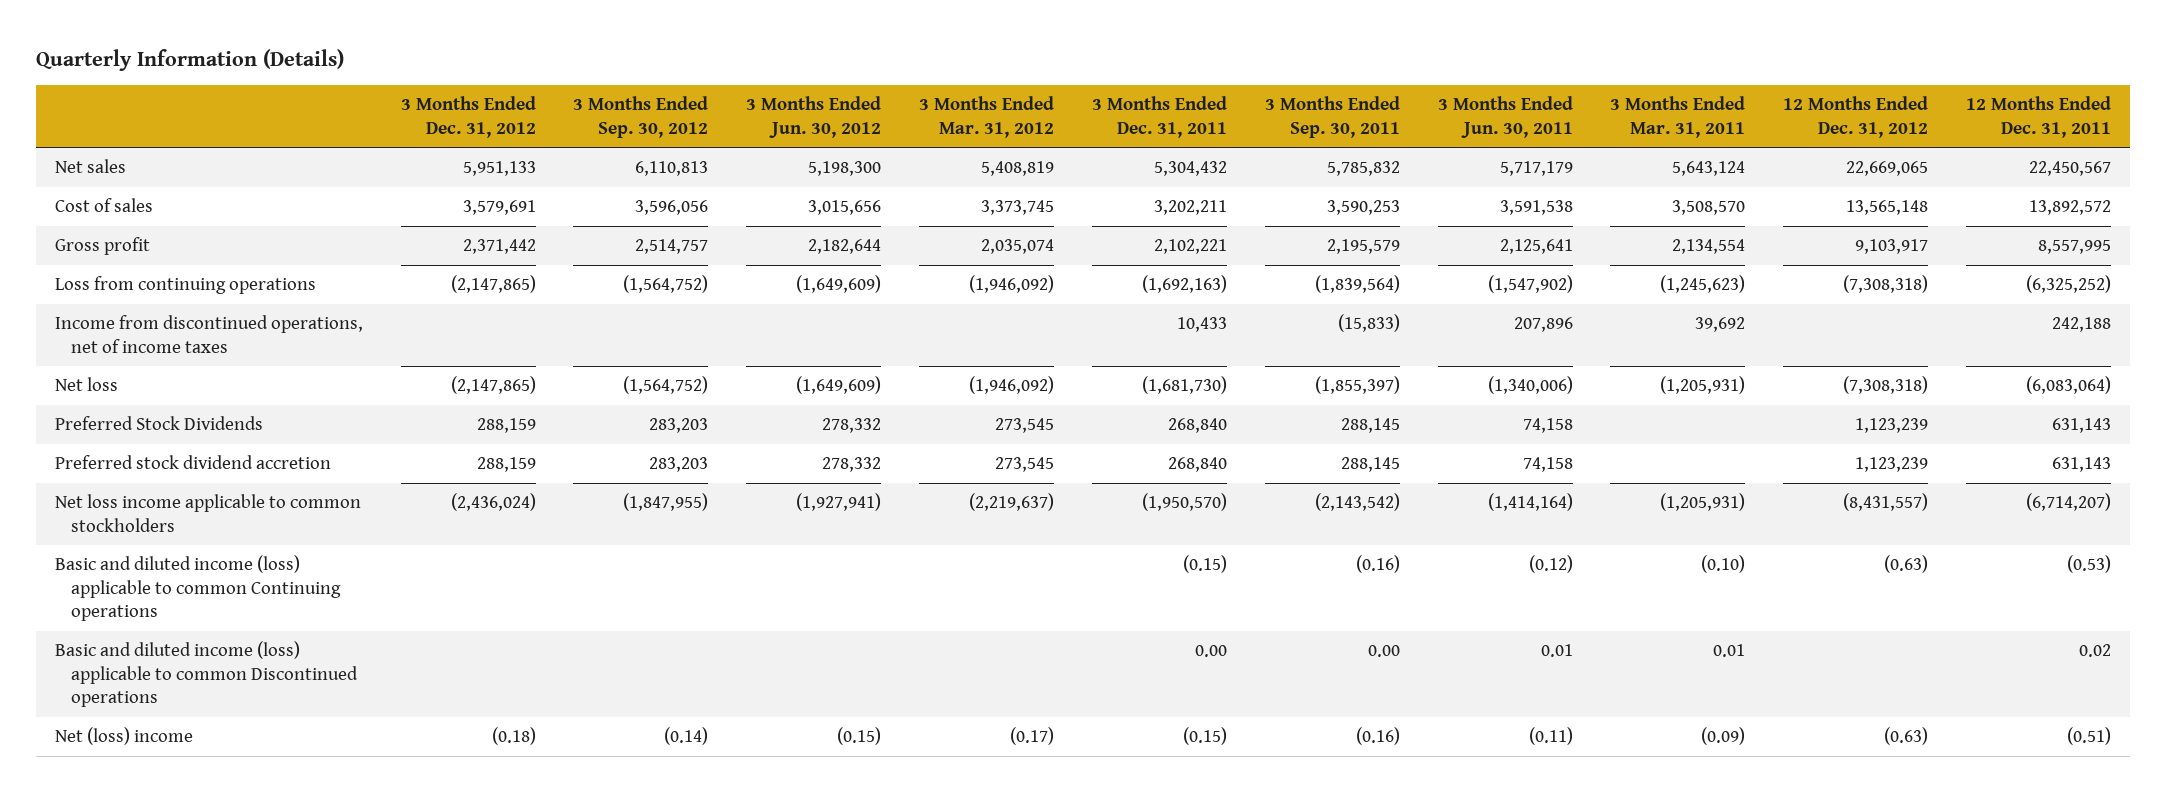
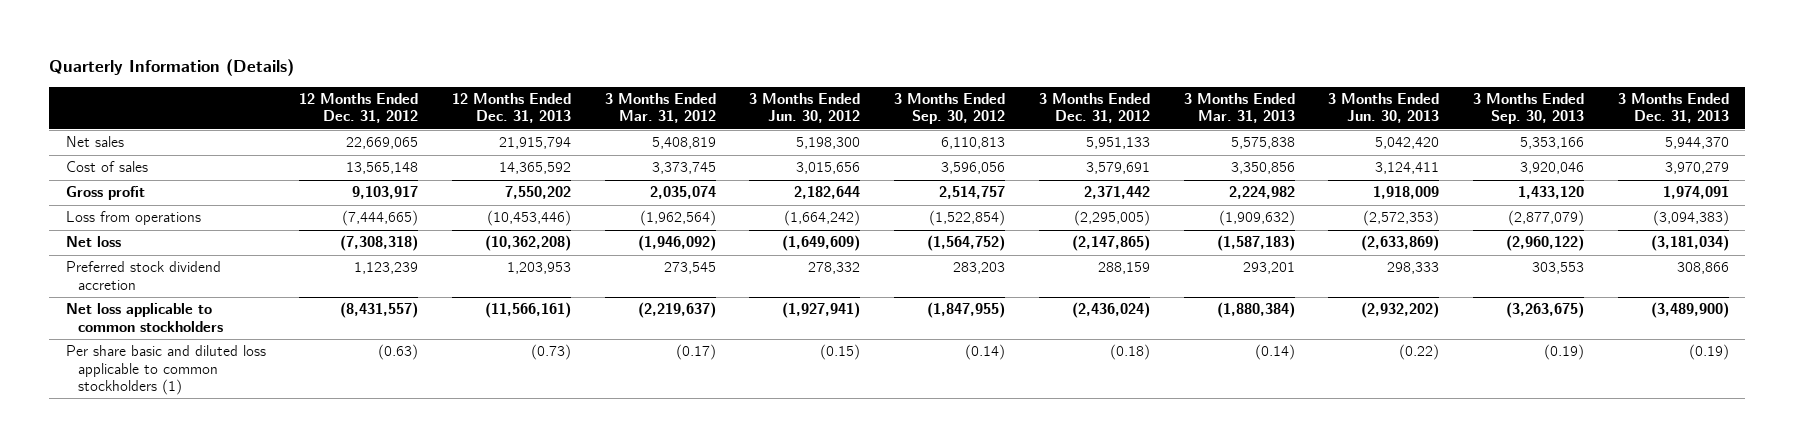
[1091,96,1227,138] 3 Months Ended Dec. 31, 2011 -> none
[1264,96,1400,138] 3 Months Ended Sep. 30, 2011 -> none
[1437,96,1573,138] 3 Months Ended Jun. 30, 2011 -> none
[1610,96,1746,138] 3 Months Ended Mar. 31, 2011 -> none
[1966,96,2112,138] 12 Months Ended Dec. 31, 2011 -> none
none -> [452,93,572,124] 12 Months Ended Dec. 31, 2013
none -> [1183,93,1295,124] 3 Months Ended Mar. 31, 2013
none -> [1328,93,1440,124] 3 Months Ended Jun. 30, 2013
none -> [1472,93,1584,125] 3 Months Ended Sep. 30, 2013
none -> [1617,93,1729,124] 3 Months Ended Dec. 31, 2013
[54,315,363,353] Income from discontinued operations, net of income taxes -> none
[54,276,316,295] Loss from continuing operations -> [65,211,201,226] Loss from operations
[450,275,536,294] (2,147,865) -> [1073,210,1150,227] (2,295,005)
[623,275,709,294] (1,564,752) -> [929,210,1006,227] (1,522,854)
[796,275,882,294] (1,649,609) -> [784,210,861,227] (1,664,242)
[969,275,1055,294] (1,946,092) -> [639,210,716,227] (1,962,564)
[1843,275,1929,294] (7,308,318) -> [342,210,419,227] (7,444,665)
[54,416,263,431] Preferred Stock Dividends -> none
[54,555,342,622] Basic and diluted income (loss) applicable to common Continuing operations -> none
[54,641,359,708] Basic and diluted income (loss) applicable to common Discontinued operations -> none
[54,494,361,532] Net loss income applicable to common stockholders -> [65,303,223,332] Net loss applicable to common stockholders
[54,727,193,746] Net (loss) income -> [65,345,266,396] Per share basic and diluted loss applicable to common stockholders (1)

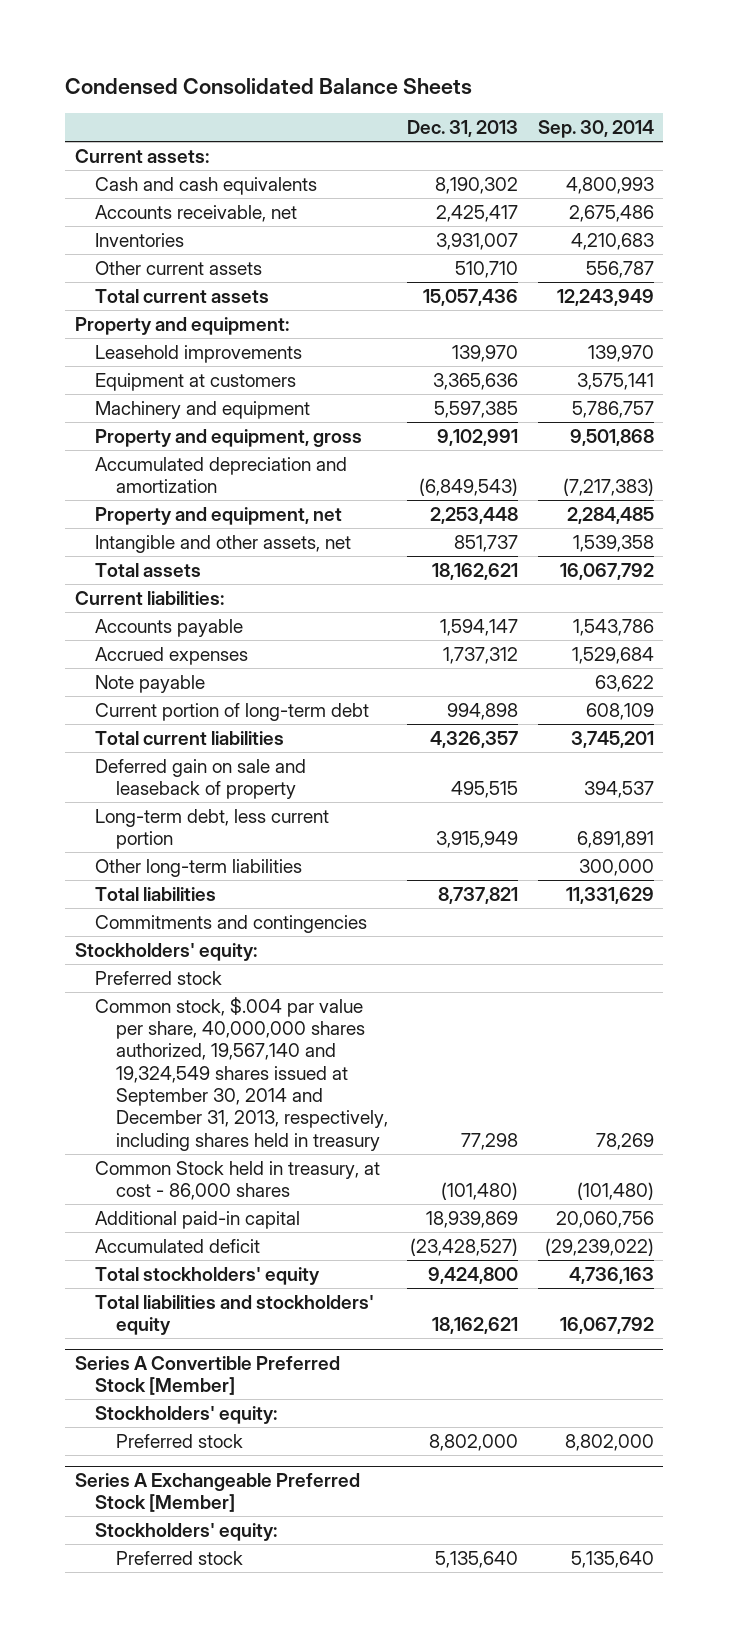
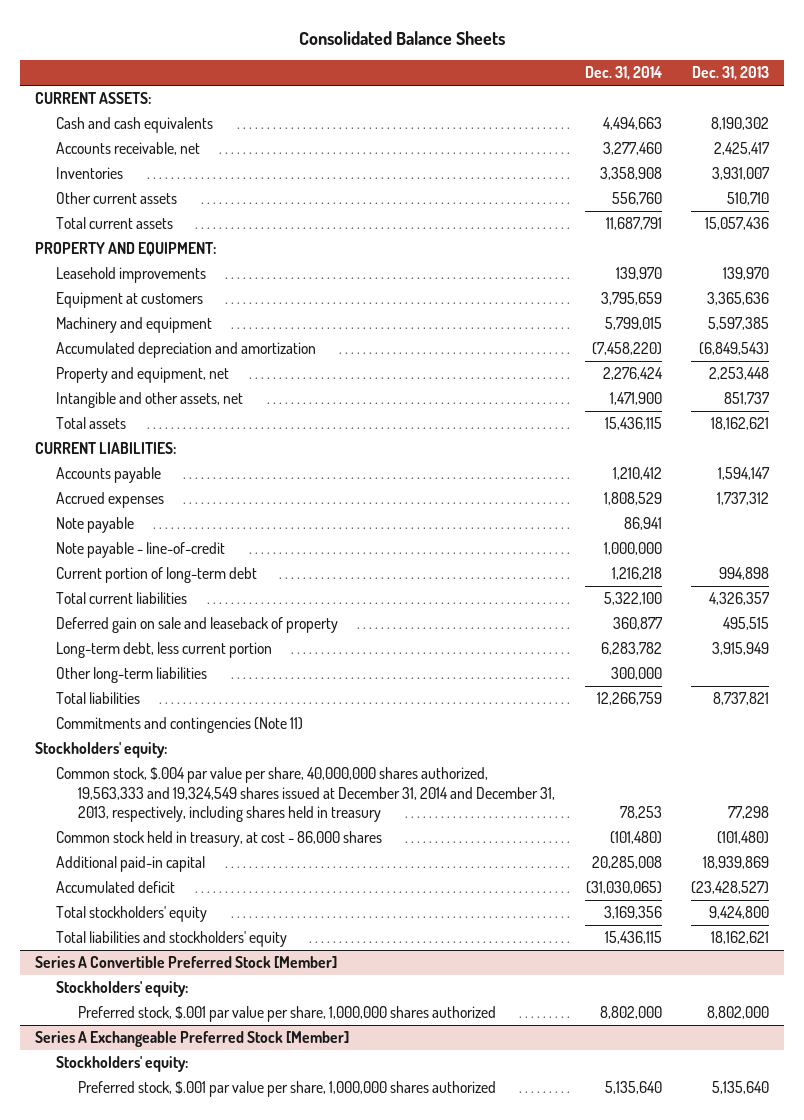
[65,78,473,95] Condensed Consolidated Balance Sheets -> [299,30,506,45] Consolidated Balance Sheets
[537,120,654,139] Sep. 30, 2014 -> none
none -> [584,66,662,81] Dec. 31, 2014
[74,148,209,163] Current assets: -> [35,92,152,105] CURRENT ASSETS:
[74,316,289,335] Property and equipment: -> [35,242,217,257] PROPERTY AND EQUIPMENT:
[95,428,363,447] Property and equipment, gross -> none
[74,590,224,605] Current liabilities: -> [35,442,177,455] CURRENT LIABILITIES:
none -> [56,542,226,559] Note payable - line-of-credit
[95,914,368,933] Commitments and contingencies -> [56,717,304,734] Commitments and contingencies (Note 11)
[95,970,223,985] Preferred stock -> none
[95,996,389,1151] Common stock, $.004 par value per share, 40,000,000 shares authorized, 19,567,140 and 19,324,549 shares issued at September 30, 2014 and December 31, 2013, respectively, including shares held in treasury -> [56,767,555,823] Common stock, $.004 par value per share, 40,000,000 shares authorized, 19,563,333 and 19,324,549 shares issued at December 31, 2014 and December 31, 2013, respectively, including shares held in treasury
[95,1160,381,1201] Common Stock held in treasury, at cost - 86,000 shares -> [56,831,383,848] Common stock held in treasury, at cost - 86,000 shares
[116,1433,244,1448] Preferred stock -> [77,1006,496,1023] Preferred stock, $.001 par value per share, 1,000,000 shares authorized
[116,1550,244,1565] Preferred stock -> [77,1081,496,1098] Preferred stock, $.001 par value per share, 1,000,000 shares authorized

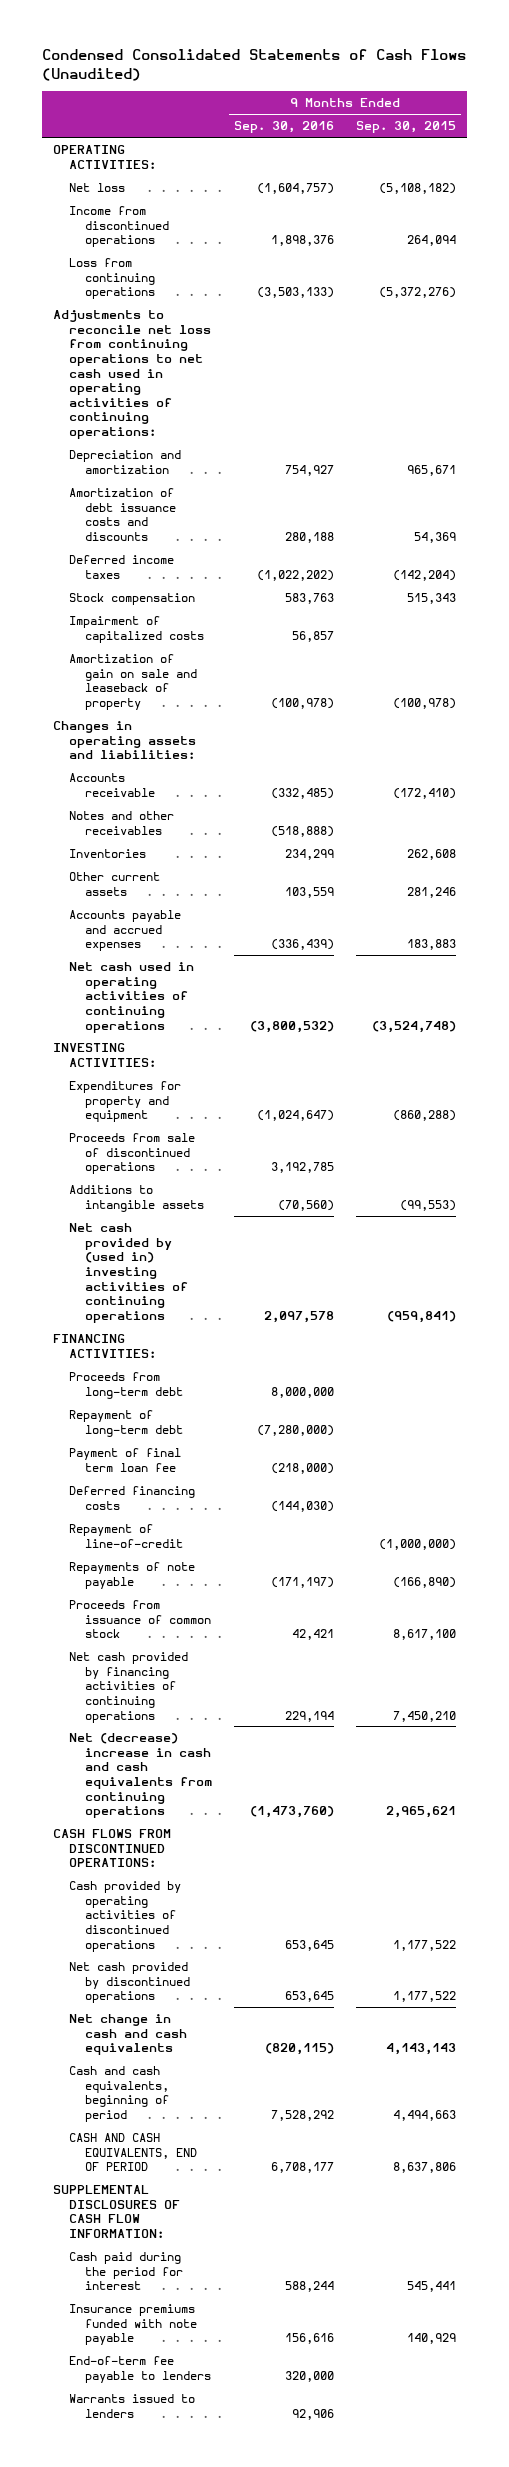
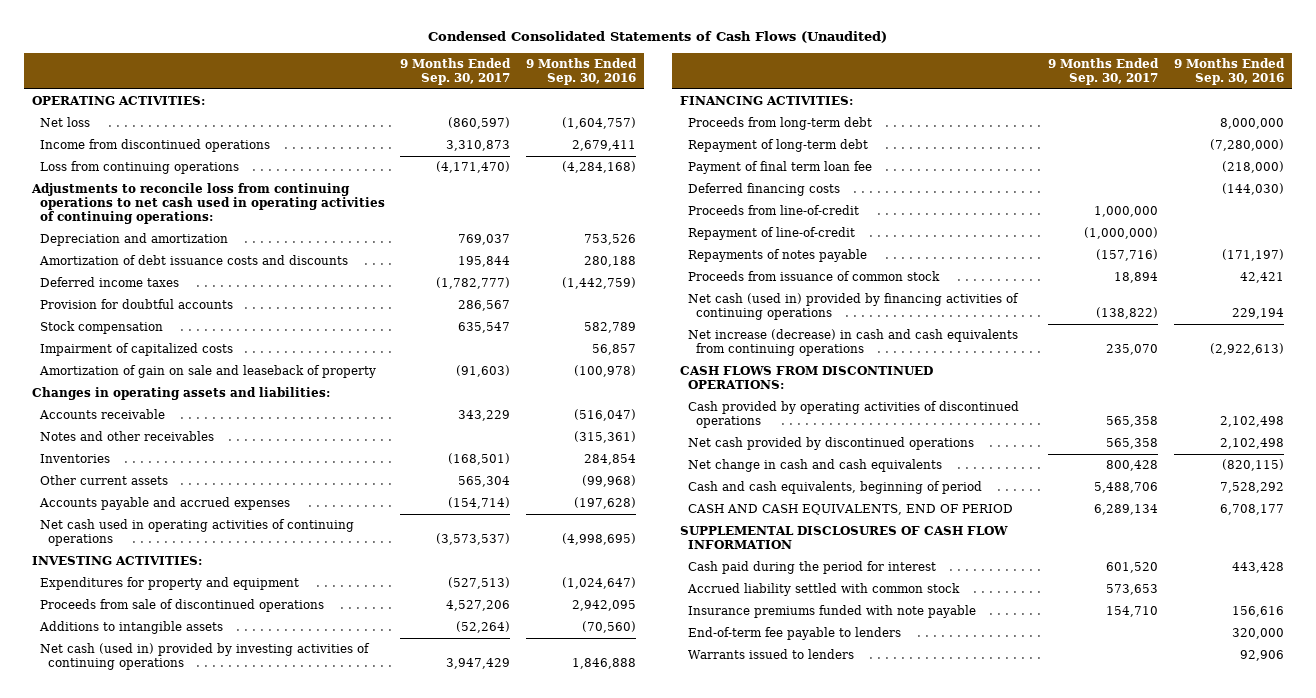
[355,121,456,134] Sep. 30, 2015 -> none
none -> [400,57,512,85] 9 Months Ended Sep. 30, 2017
[271,235,335,247] 1,898,376 -> [571,140,636,152] 2,679,411
[257,287,335,299] (3,503,133) -> [561,161,636,174] (4,284,168)
[52,310,211,440] Adjustments to reconcile net loss from continuing operations to net cash used in operating activities of continuing operations: -> [30,183,385,224] Adjustments to reconcile loss from continuing operations to net cash used in operating activities of continuing operations:
[285,464,335,476] 754,927 -> [583,234,636,246] 753,526
[257,569,335,581] (1,022,202) -> [561,277,636,290] (1,442,759)
none -> [39,299,233,310] Provision for doubtful accounts
[285,593,335,605] 583,763 -> [583,322,636,334] 582,789
[271,787,335,799] (332,485) -> [573,409,636,422] (516,047)
[271,825,335,837] (518,888) -> [573,431,636,444] (315,361)
[285,849,335,861] 234,299 -> [583,454,636,466] 284,854
[285,886,335,898] 103,559 -> [581,475,636,488] (99,968)
[271,939,335,951] (336,439) -> [573,497,636,510] (197,628)
[250,1020,335,1033] (3,800,532) -> [561,532,636,545] (4,998,695)
[271,1162,335,1174] 3,192,785 -> [571,600,636,612] 2,942,095
[68,1223,189,1323] Net cash provided by (used in) investing activities of continuing operations -> [39,643,370,670] Net cash (used in) provided by investing activities of continuing operations
[264,1310,335,1323] 2,097,578 -> [571,657,636,669] 1,846,888
none -> [687,205,859,216] Proceeds from line-of-credit
[68,1562,195,1589] Repayments of note payable -> [687,249,867,263] Repayments of notes payable
[68,1652,188,1723] Net cash provided by financing activities of continuing operations -> [687,293,1019,320] Net cash (used in) provided by financing activities of continuing operations
[68,1733,213,1819] Net (decrease) increase in cash and cash equivalents from continuing operations -> [687,329,1018,356] Net increase (decrease) in cash and cash equivalents from continuing operations
[250,1806,335,1819] (1,473,760) -> [1209,342,1284,355] (2,922,613)
[285,1939,335,1951] 653,645 -> [1219,415,1284,427] 2,102,498
[285,1991,335,2003] 653,645 -> [1219,438,1284,450] 2,102,498
[52,2185,180,2238] SUPPLEMENTAL DISCLOSURES OF CASH FLOW INFORMATION: -> [679,526,1008,549] SUPPLEMENTAL DISCLOSURES OF CASH FLOW INFORMATION
[285,2281,335,2293] 588,244 -> [1231,562,1284,574] 443,428
none -> [686,583,960,597] Accrued liability settled with common stock

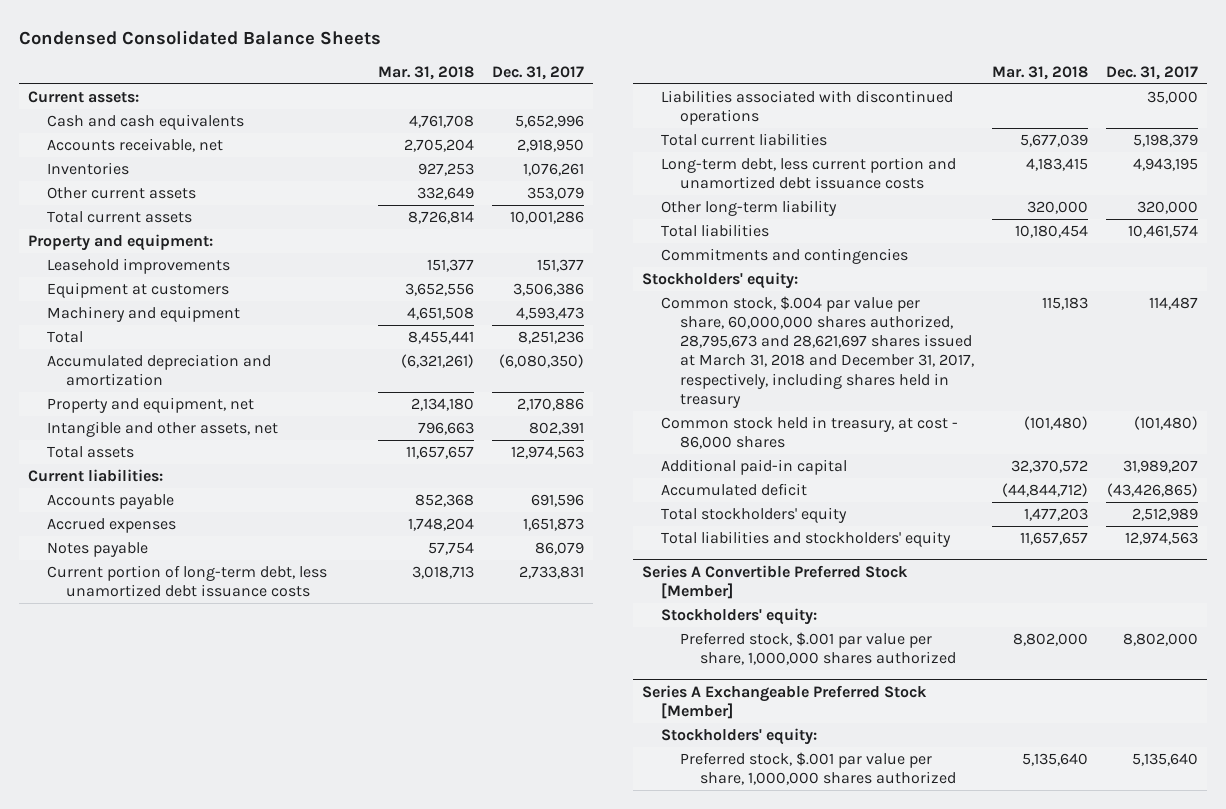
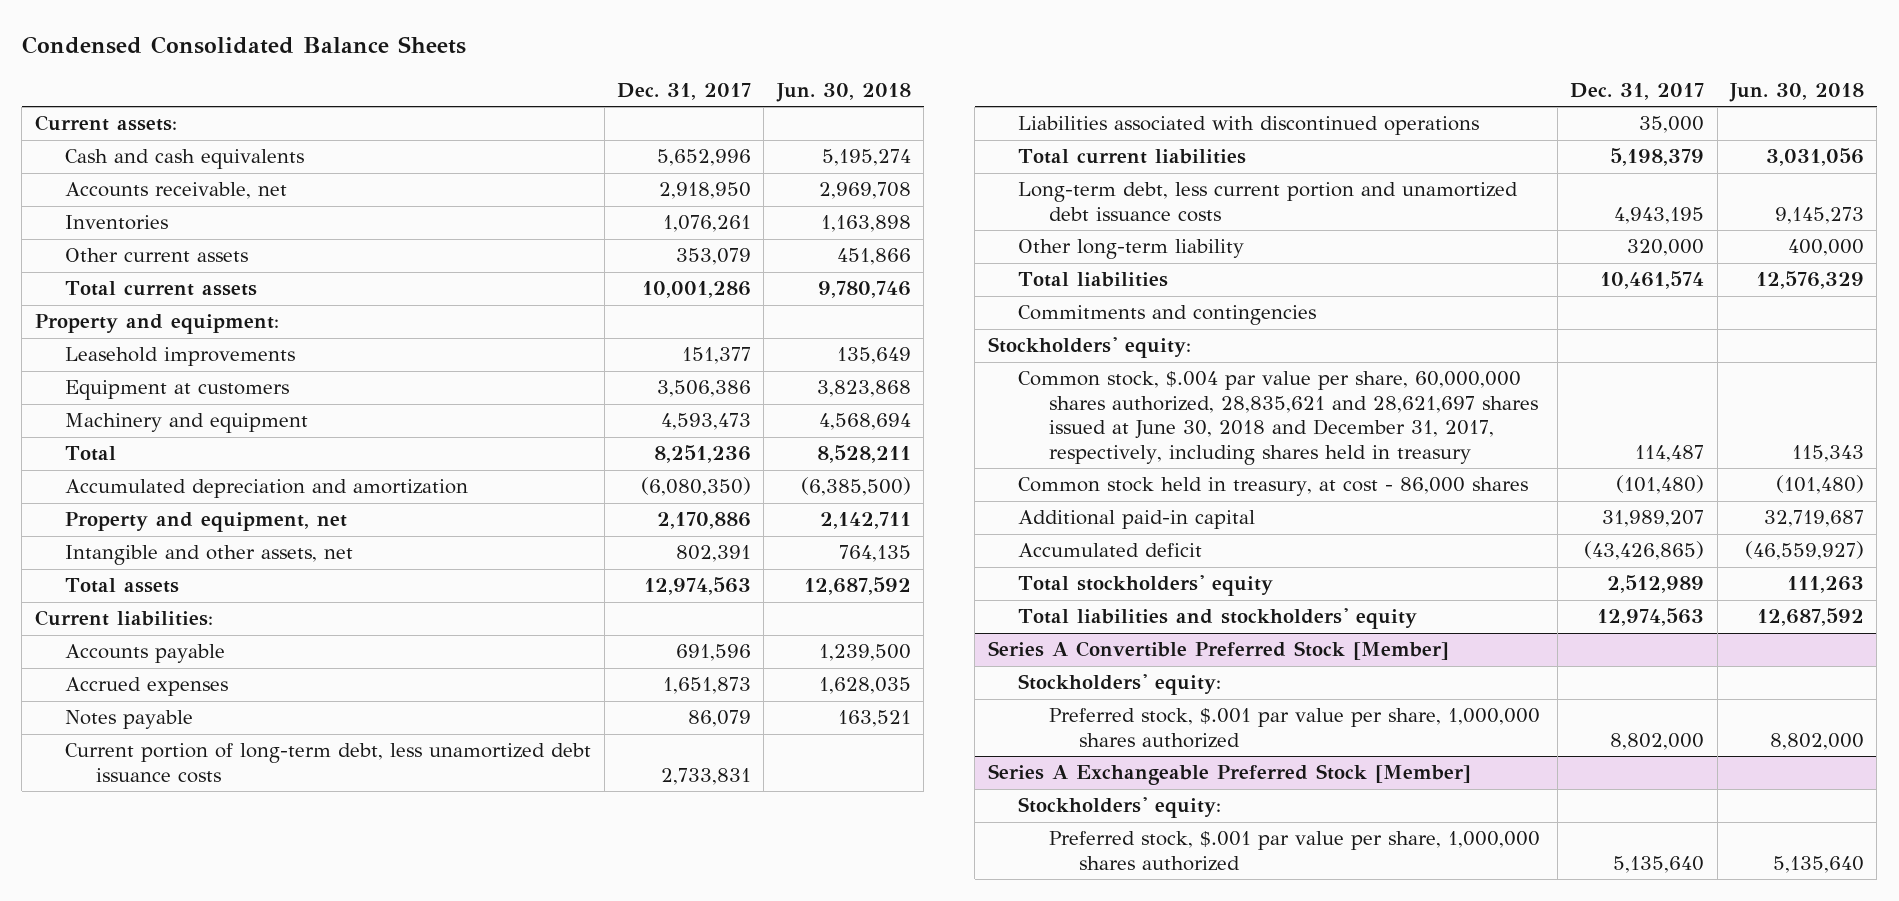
[377,65,474,80] Mar. 31, 2018 -> none
none -> [775,82,911,102] Jun. 30, 2018
[661,296,975,408] Common stock, $.004 par value per share, 60,000,000 shares authorized, 28,795,673 and 28,621,697 shares issued at March 31, 2018 and December 31, 2017, respectively, including shares held in treasury -> [1018,371,1538,465] Common stock, $.004 par value per share, 60,000,000 shares authorized, 28,835,621 and 28,621,697 shares issued at June 30, 2018 and December 31, 2017, respectively, including shares held in treasury

